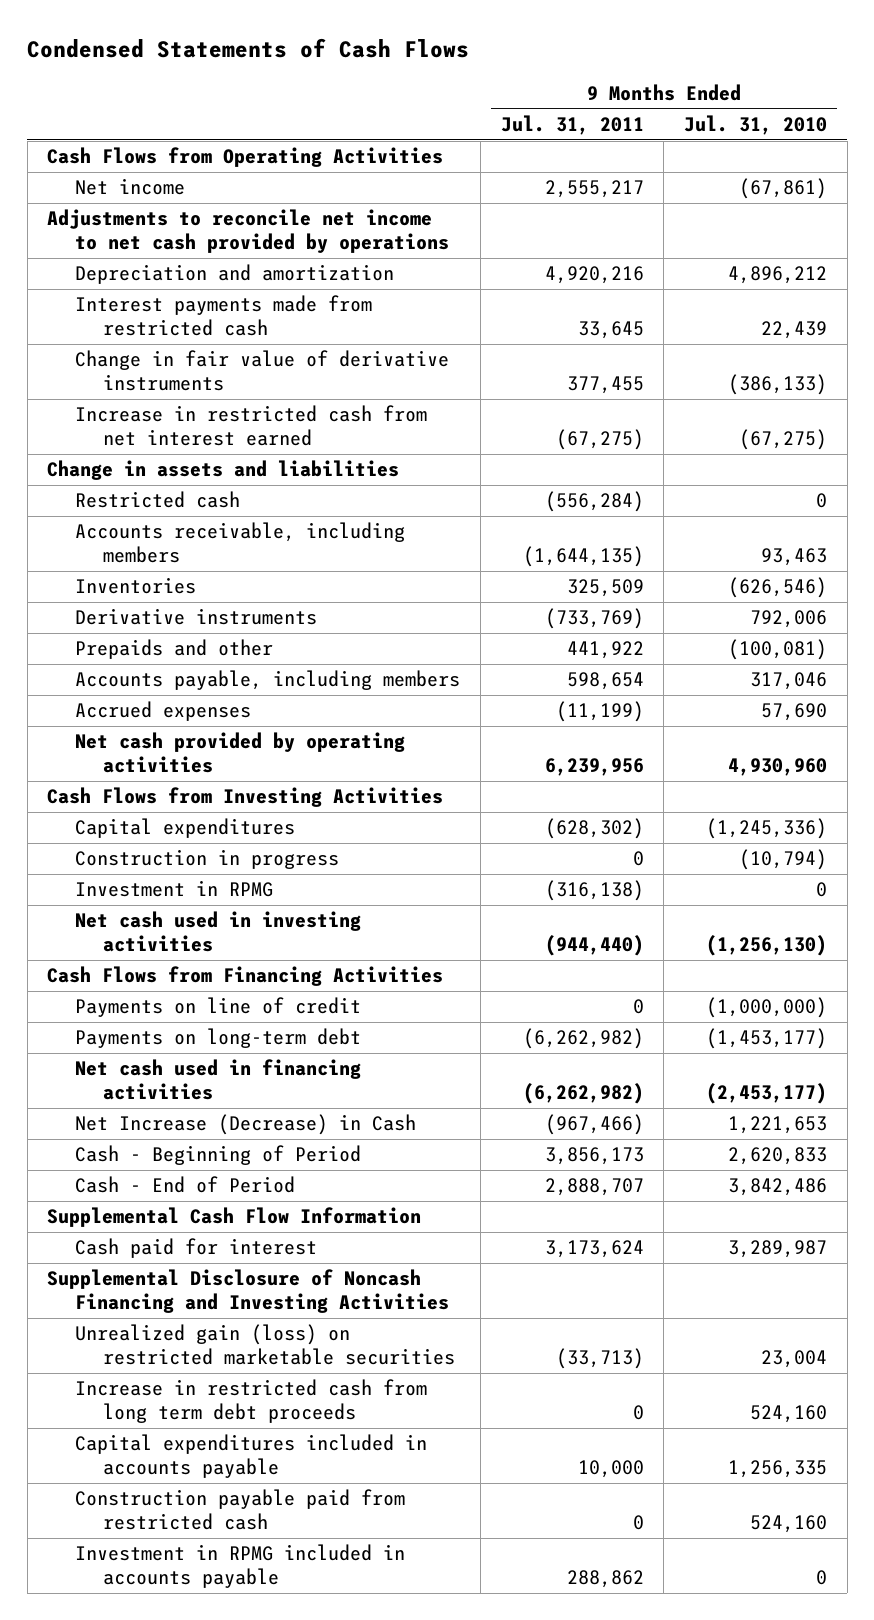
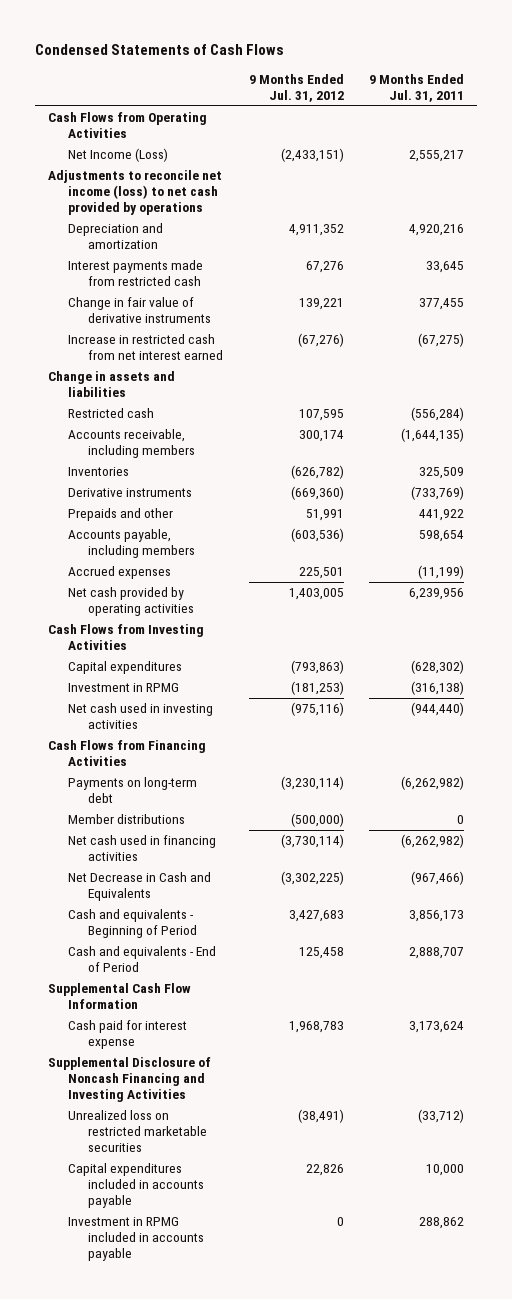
[684,114,828,135] Jul. 31, 2010 -> none
none -> [248,73,344,102] 9 Months Ended Jul. 31, 2012
[75,178,186,196] Net income -> [67,148,168,163] Net Income (Loss)
[47,209,450,254] Adjustments to reconcile net income to net cash provided by operations -> [47,170,222,216] Adjustments to reconcile net income (loss) to net cash provided by operations
[75,849,340,870] Construction in progress -> none
[75,997,362,1018] Payments on line of credit -> none
none -> [67,814,185,825] Member distributions
[75,1114,417,1136] Net Increase (Decrease) in Cash -> [67,872,211,902] Net Decrease in Cash and Equivalents
[75,1145,362,1166] Cash - Beginning of Period -> [67,909,197,939] Cash and equivalents - Beginning of Period
[75,1176,296,1194] Cash - End of Period -> [67,946,216,973] Cash and equivalents - End of Period
[75,1238,318,1259] Cash paid for interest -> [67,1020,187,1050] Cash paid for interest expense
[75,1379,428,1424] Increase in restricted cash from long term debt proceeds -> none
[75,1324,456,1366] Unrealized gain (loss) on restricted marketable securities -> [67,1110,207,1153] Unrealized loss on restricted marketable securities
[555,1348,644,1370] (33,713) -> [418,1109,465,1124] (33,712)
[75,1489,406,1531] Construction payable paid from restricted cash -> none

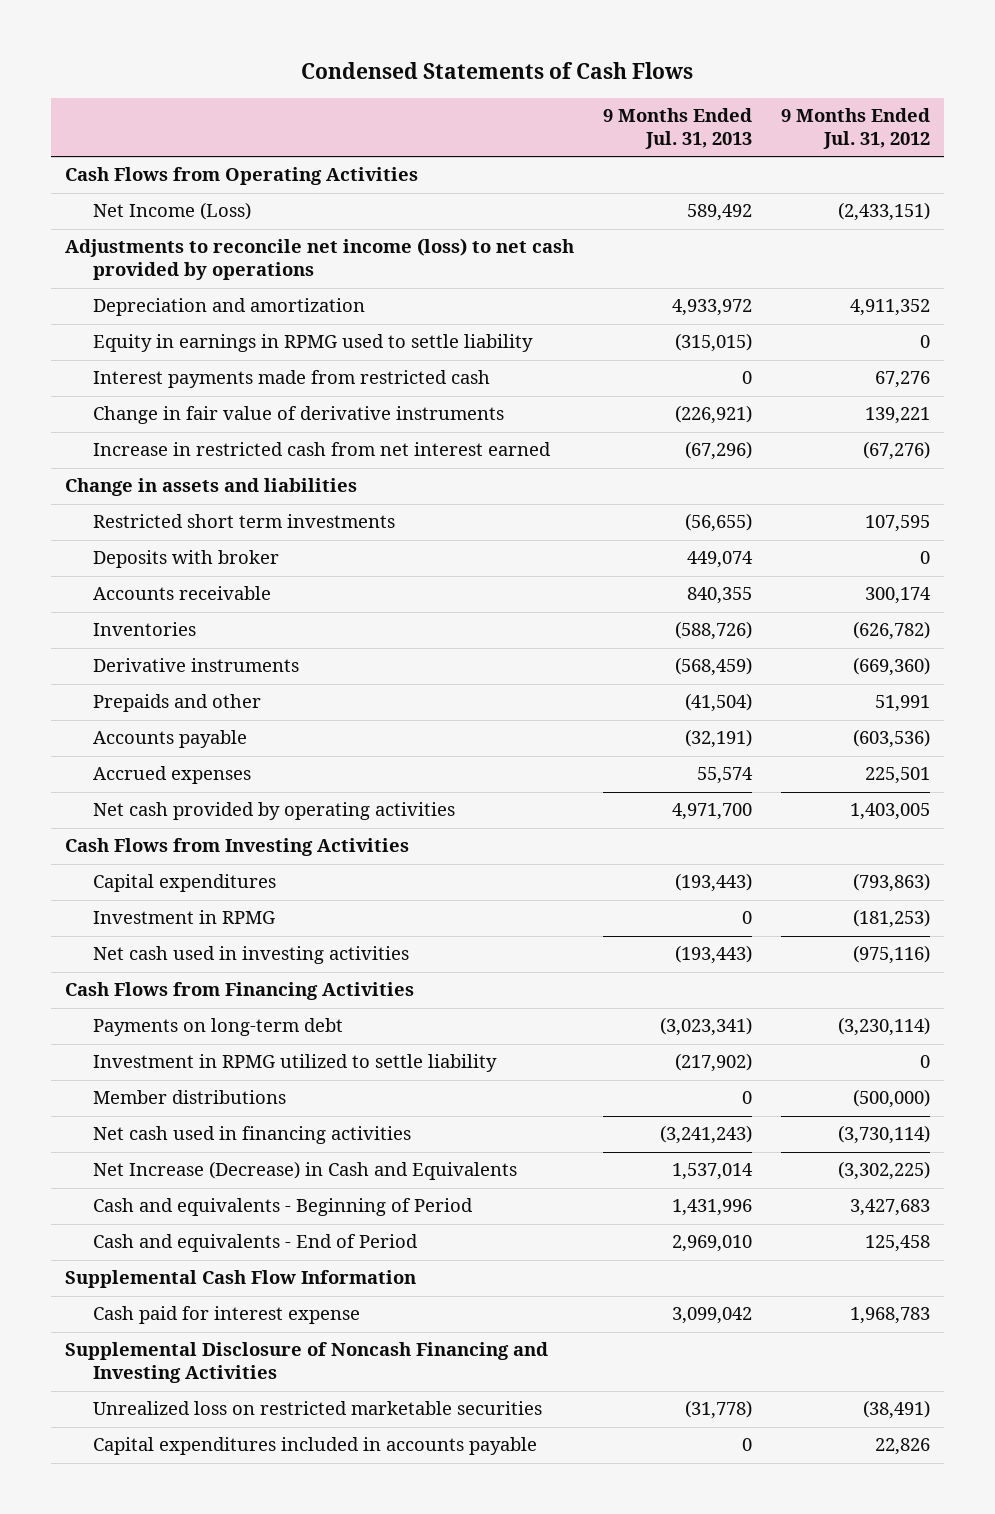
[369,73,465,102] 9 Months Ended Jul. 31, 2011 -> none
none -> [602,107,752,149] 9 Months Ended Jul. 31, 2013
none -> [92,334,533,353] Equity in earnings in RPMG used to settle liability
[67,408,154,419] Restricted cash -> [92,514,395,529] Restricted short term investments
none -> [92,550,279,569] Deposits with broker
[67,429,195,459] Accounts receivable, including members -> [92,586,271,601] Accounts receivable
[67,529,195,559] Accounts payable, including members -> [92,730,247,749] Accounts payable
none -> [92,1054,497,1073] Investment in RPMG utilized to settle liability
[67,872,211,902] Net Decrease in Cash and Equivalents -> [92,1161,517,1181] Net Increase (Decrease) in Cash and Equivalents
[67,1217,204,1262] Investment in RPMG included in accounts payable -> none

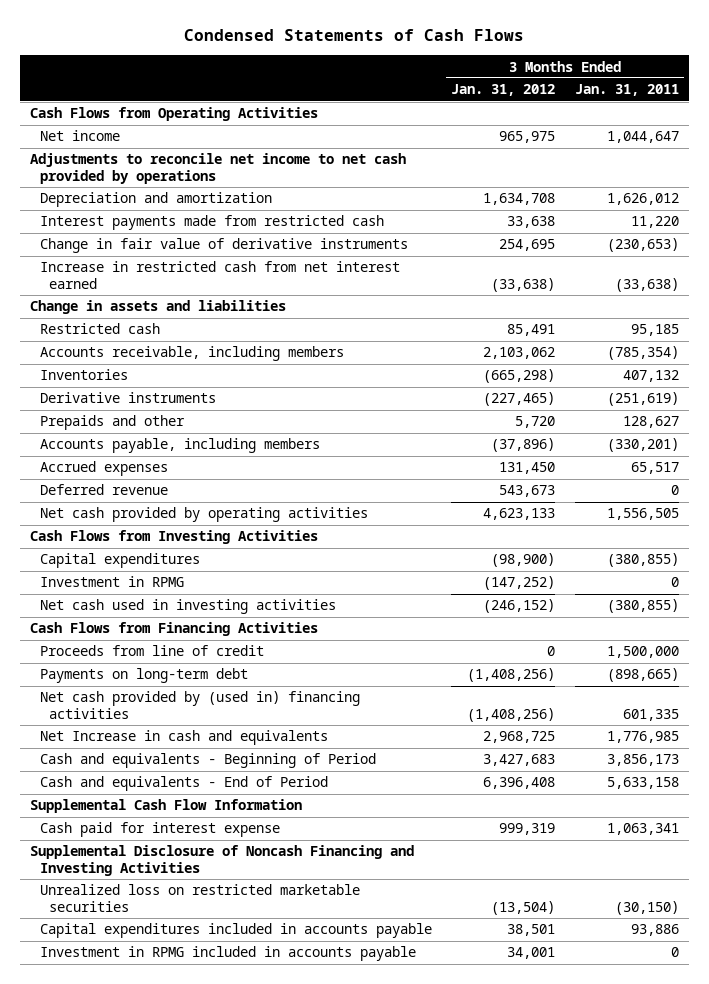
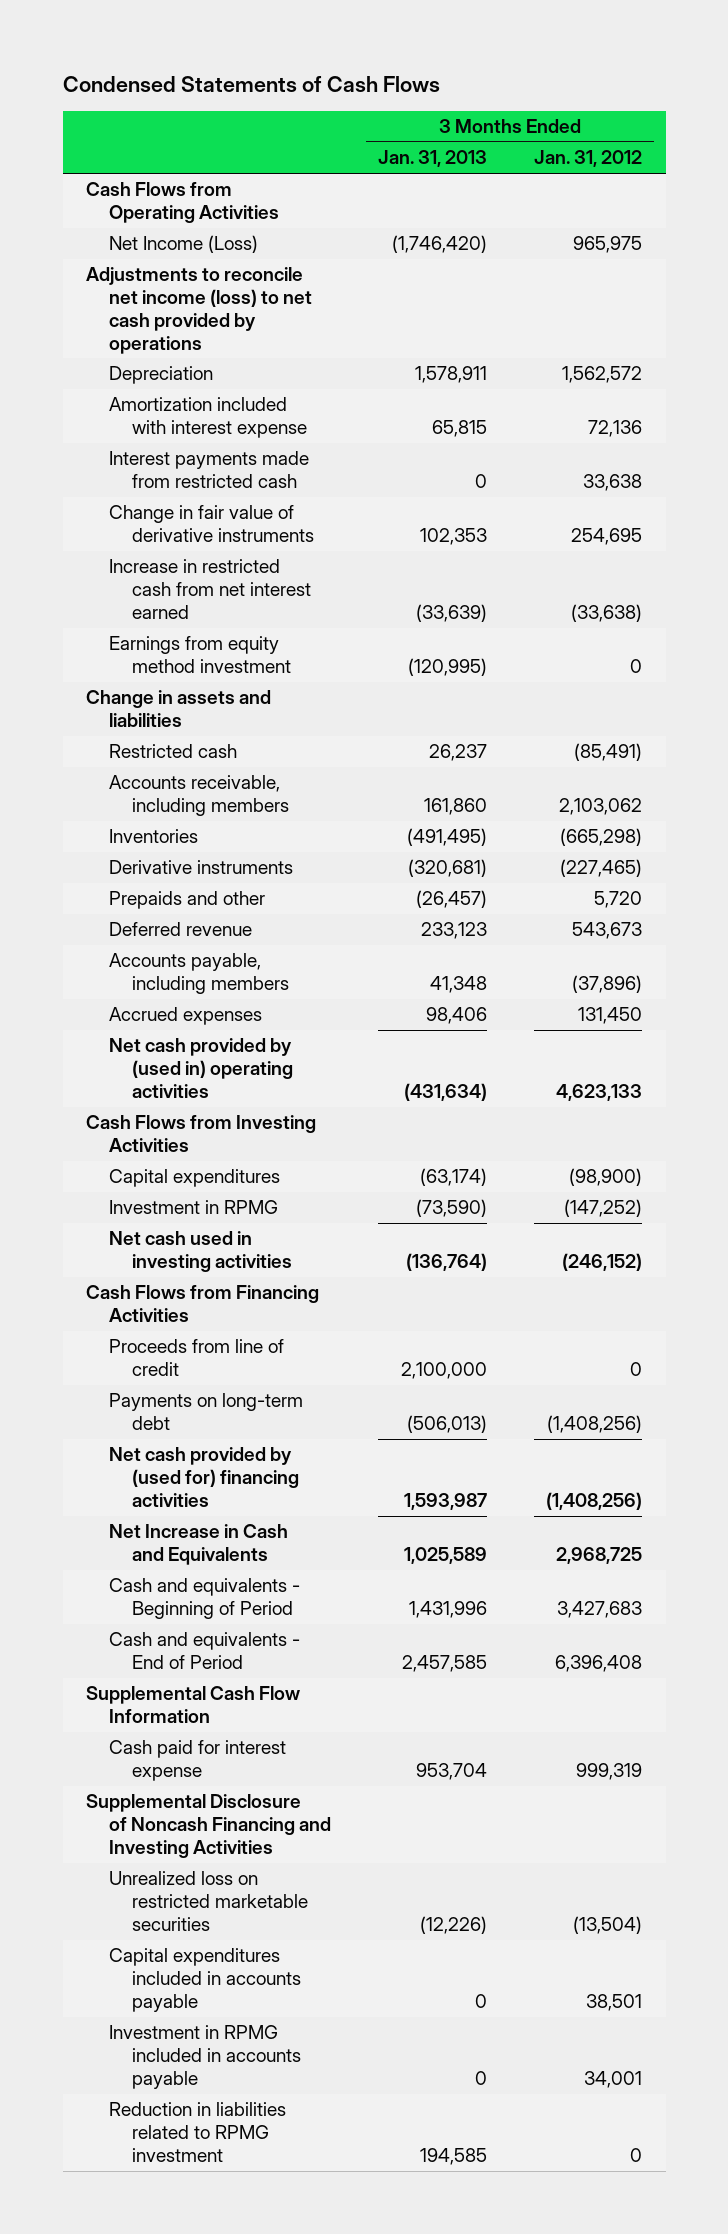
[575,84,680,97] Jan. 31, 2011 -> none
none -> [378,150,488,168] Jan. 31, 2013
[39,192,272,208] Depreciation and amortization -> none
[39,130,120,142] Net income -> [109,235,259,254] Net Income (Loss)
[29,153,406,184] Adjustments to reconcile net income to net cash provided by operations -> [86,267,313,354] Adjustments to reconcile net income (loss) to net cash provided by operations
none -> [109,366,214,385] Depreciation
none -> [109,397,308,439] Amortization included with interest expense
none -> [109,636,292,674] Earnings from equity method investment
[507,324,556,337] 85,491 -> [574,743,643,762] (85,491)
[39,484,168,496] Deferred revenue -> [109,922,253,937] Deferred revenue
[39,507,368,523] Net cash provided by operating activities -> [109,1038,294,1098] Net cash provided by (used in) operating activities
[39,691,360,719] Net cash provided by (used in) financing activities -> [109,1447,300,1507] Net cash provided by (used for) financing activities
[39,730,328,746] Net Increase in cash and equivalents -> [109,1524,289,1566] Net Increase in Cash and Equivalents
none -> [109,2102,287,2162] Reduction in liabilities related to RPMG investment

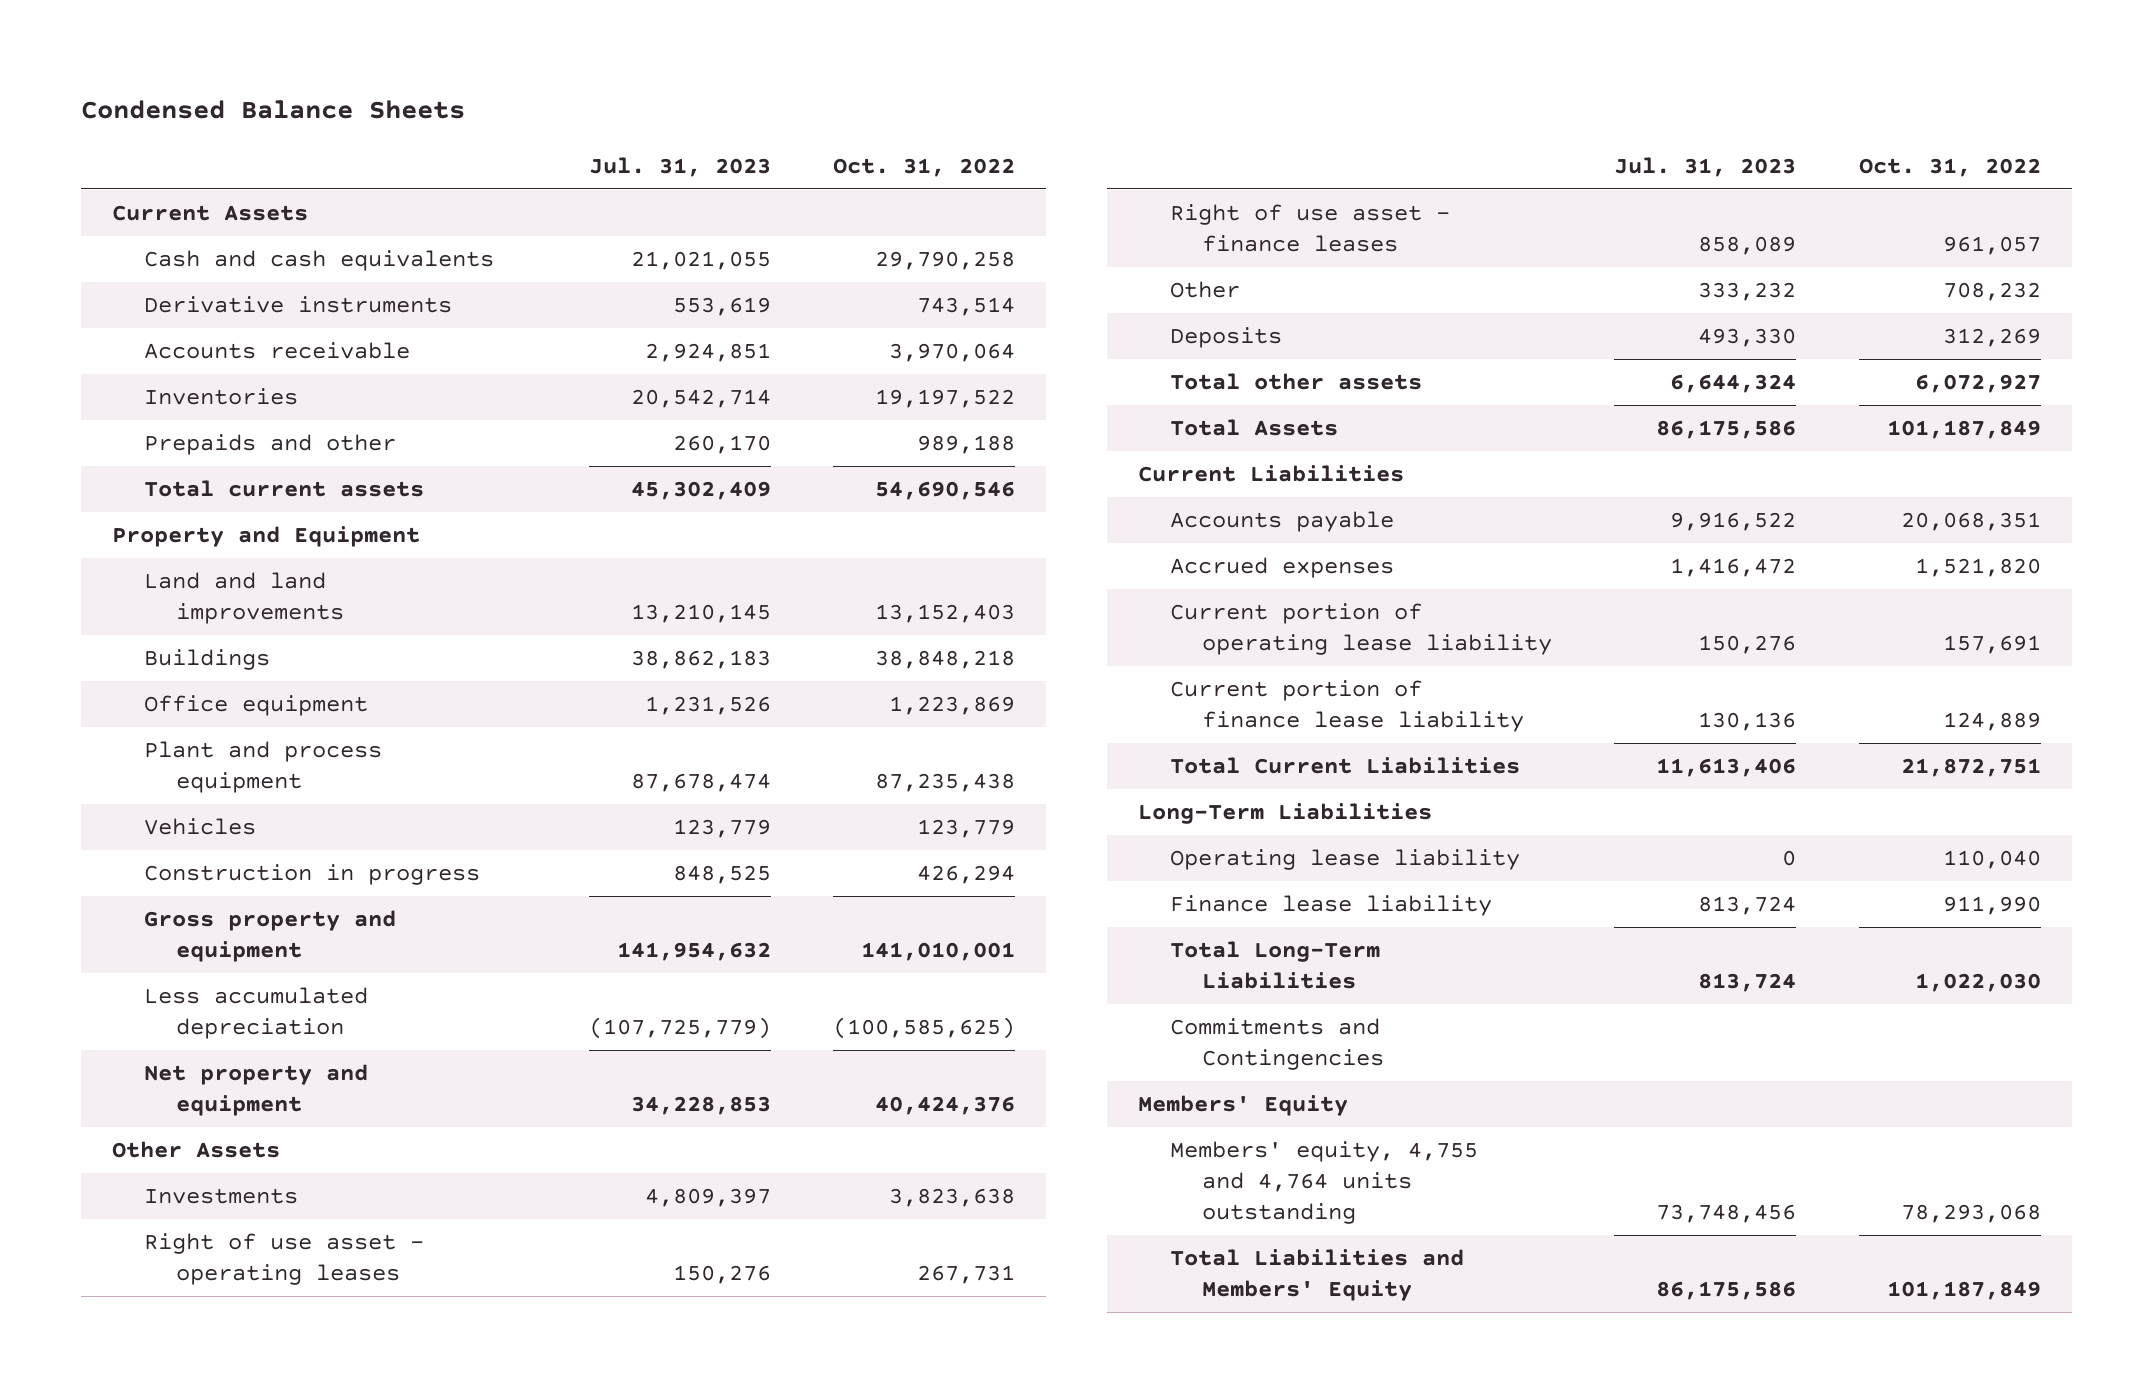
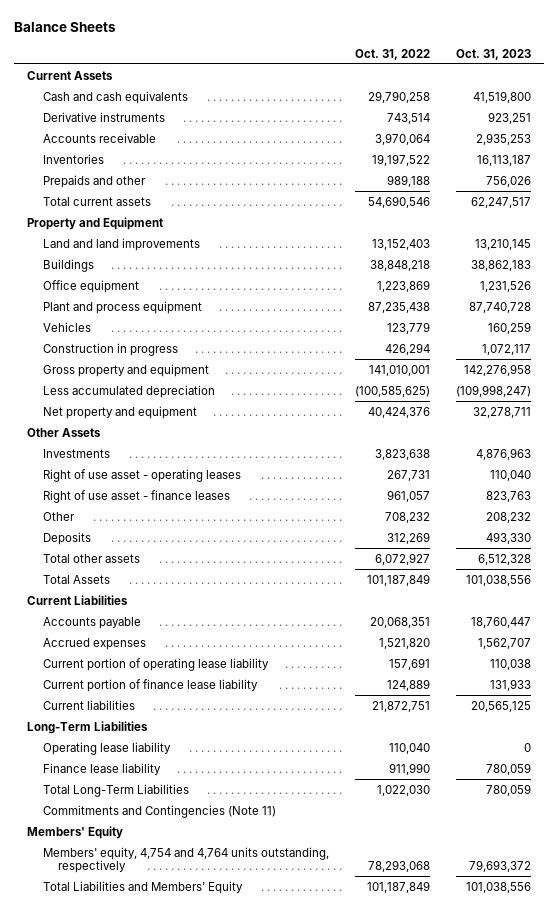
[80,100,465,120] Condensed Balance Sheets -> [13,21,116,32] Balance Sheets
[588,156,771,177] Jul. 31, 2023 -> none
none -> [456,48,532,60] Oct. 31, 2023
[1169,757,1520,775] Total Current Liabilities -> [42,699,135,710] Current liabilities
[1169,1018,1384,1071] Commitments and Contingencies -> [42,804,276,818] Commitments and Contingencies (Note 11)
[1169,1141,1478,1225] Members' equity, 4,755 and 4,764 units outstanding -> [42,846,329,873] Members' equity, 4,754 and 4,764 units outstanding, respectively

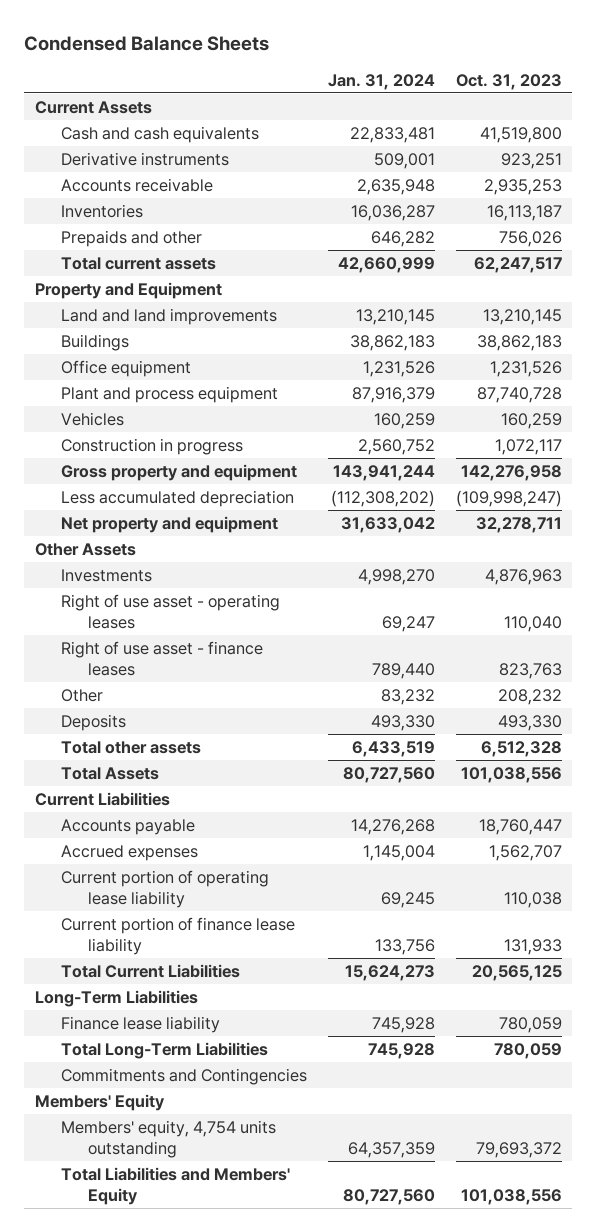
[13,21,116,32] Balance Sheets -> [24,36,270,52] Condensed Balance Sheets
[354,48,430,60] Oct. 31, 2022 -> none
none -> [328,73,436,90] Jan. 31, 2024
[42,699,135,710] Current liabilities -> [61,963,241,978] Total Current Liabilities
[42,741,171,755] Operating lease liability -> none
[42,804,276,818] Commitments and Contingencies (Note 11) -> [61,1067,308,1085] Commitments and Contingencies
[42,846,329,873] Members' equity, 4,754 and 4,764 units outstanding, respectively -> [61,1119,277,1158] Members' equity, 4,754 units outstanding

